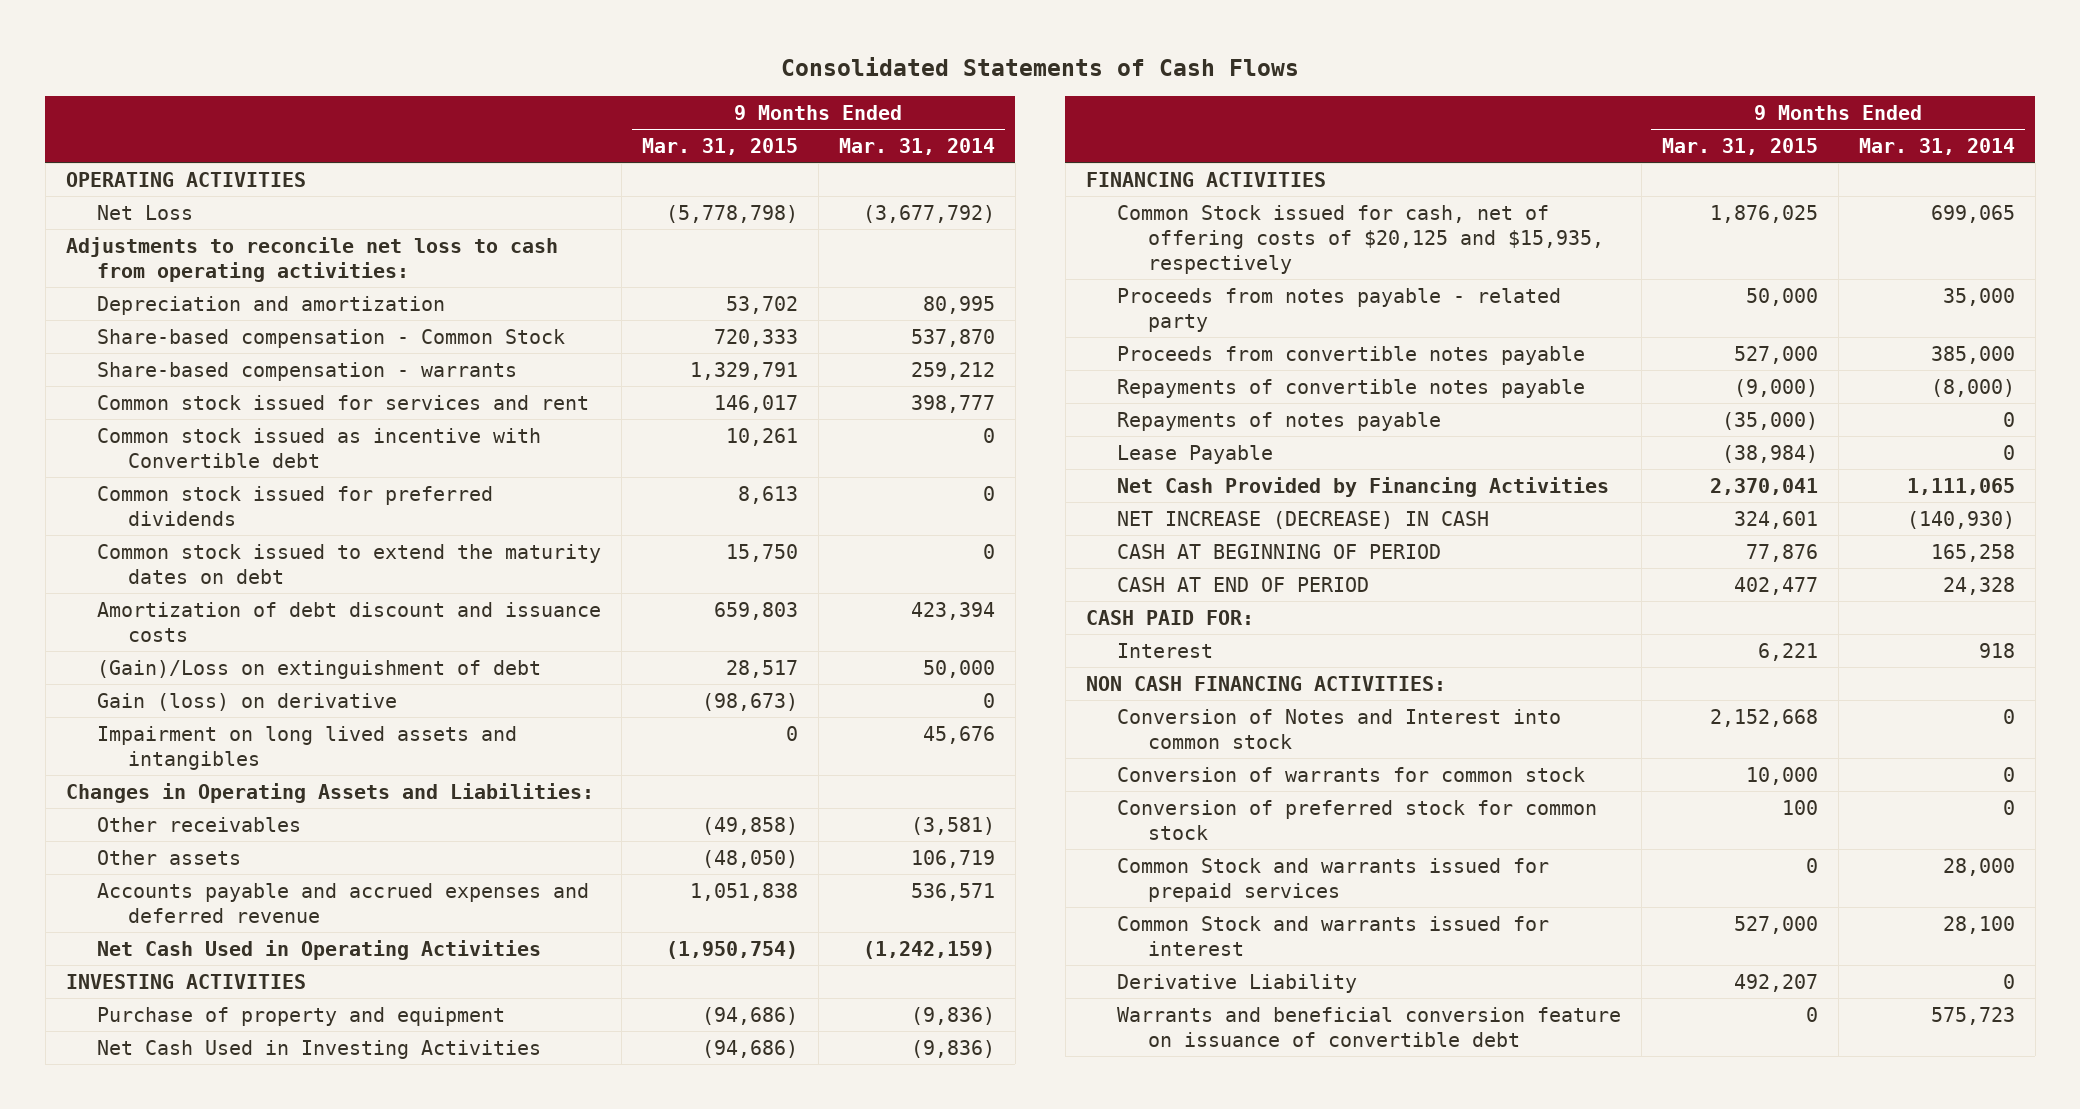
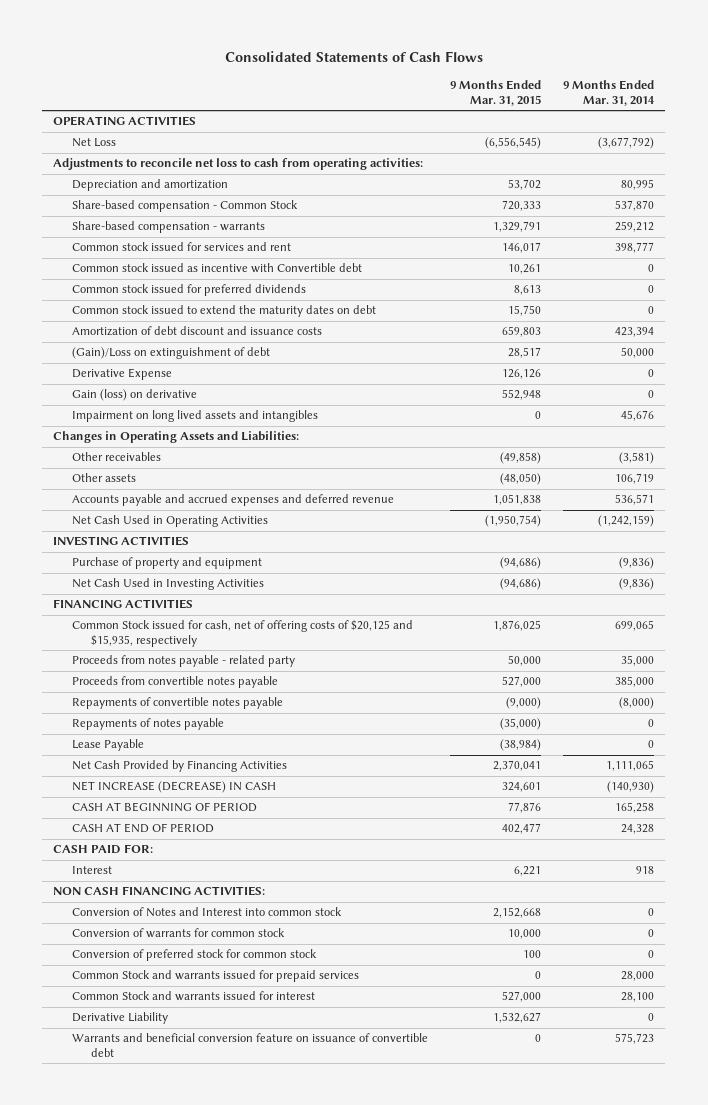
[665,204,798,223] (5,778,798) -> [485,137,542,150] (6,556,545)
none -> [72,368,173,381] Derivative Expense
[701,692,798,711] (98,673) -> [502,389,542,401] 552,948
[1733,973,1818,992] 492,207 -> [493,1012,542,1024] 1,532,627

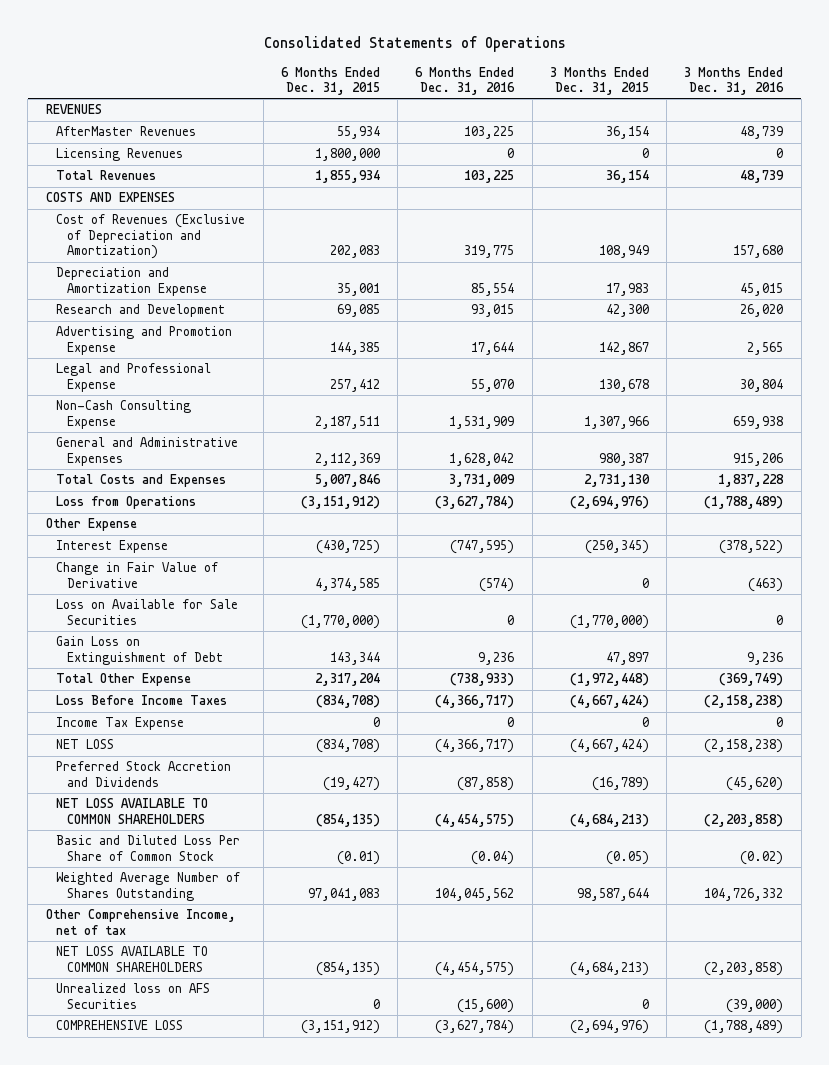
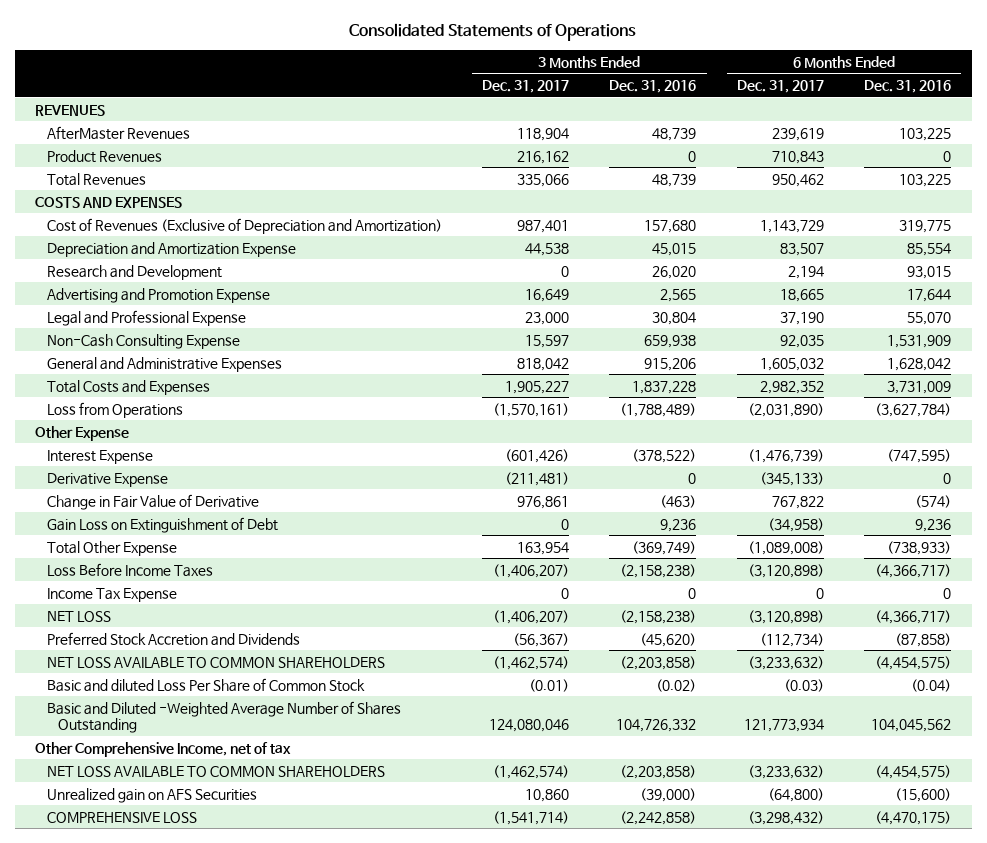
[280,66,380,95] 6 Months Ended Dec. 31, 2015 -> none
[549,66,649,95] 3 Months Ended Dec. 31, 2015 -> none
none -> [482,79,570,93] Dec. 31, 2017
none -> [736,79,824,93] Dec. 31, 2017
[56,148,184,162] Licensing Revenues -> none
none -> [46,149,162,163] Product Revenues
none -> [46,472,168,487] Derivative Expense
[56,599,239,625] Loss on Available for Sale Securities -> none
[56,835,241,861] Basic and Diluted Loss Per Share of Common Stock -> [46,677,365,692] Basic and diluted Loss Per Share of Common Stock
[56,872,241,901] Weighted Average Number of Shares Outstanding -> [46,700,401,733] Basic and Diluted -Weighted Average Number of Shares Outstanding
[56,983,211,1009] Unrealized loss on AFS Securities -> [46,787,257,803] Unrealized gain on AFS Securities
[435,1020,515,1035] (3,627,784) -> [875,810,952,825] (4,470,175)
[704,1020,784,1035] (1,788,489) -> [620,810,697,825] (2,242,858)

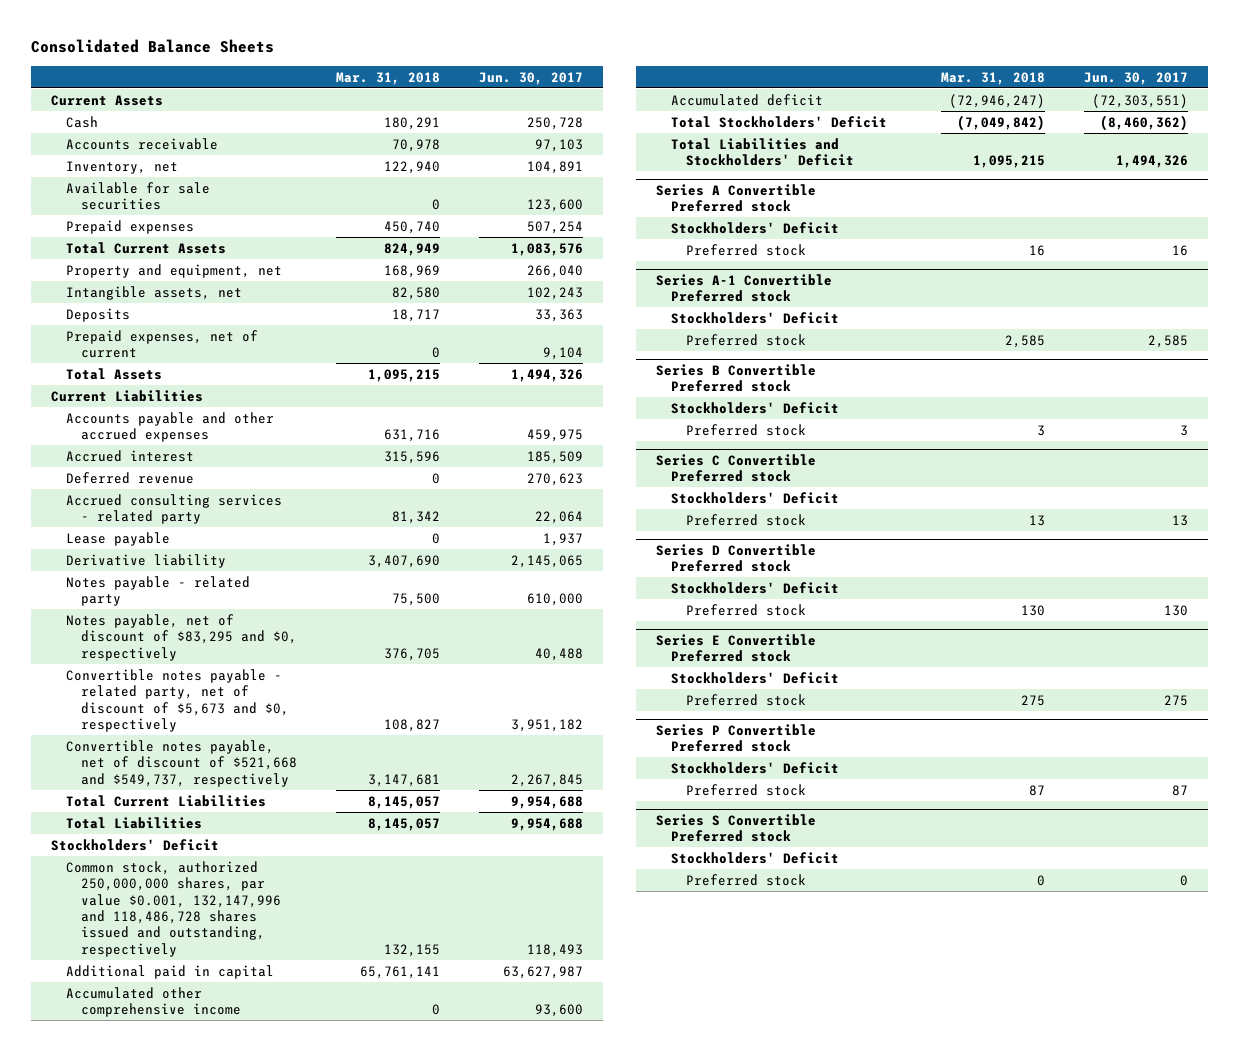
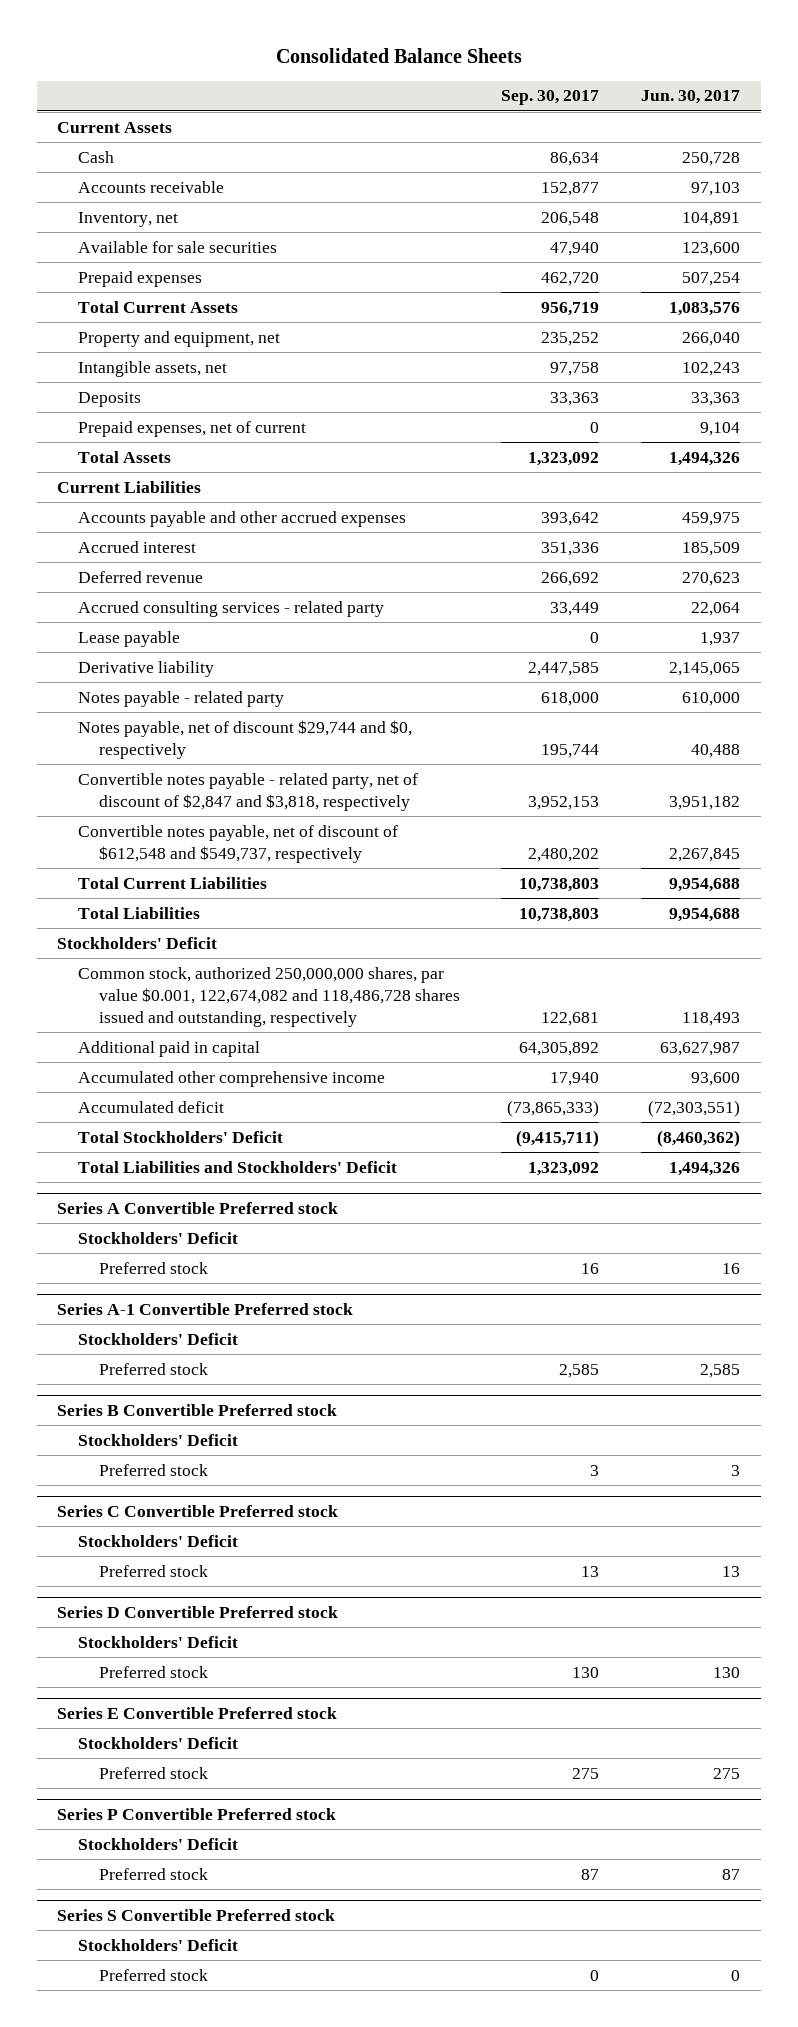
[335,71,440,85] Mar. 31, 2018 -> none
none -> [501,90,600,106] Sep. 30, 2017
[65,613,297,661] Notes payable, net of discount of $83,295 and $0, respectively -> [78,719,413,759] Notes payable, net of discount $29,744 and $0, respectively
[65,668,289,732] Convertible notes payable - related party, net of discount of $5,673 and $0, respectively -> [78,772,419,811] Convertible notes payable - related party, net of discount of $2,847 and $3,818, respectively
[65,739,297,787] Convertible notes payable, net of discount of $521,668 and $549,737, respectively -> [78,824,399,863] Convertible notes payable, net of discount of $612,548 and $549,737, respectively
[65,860,281,957] Common stock, authorized 250,000,000 shares, par value $0.001, 132,147,996 and 118,486,728 shares issued and outstanding, respectively -> [78,966,460,1027] Common stock, authorized 250,000,000 shares, par value $0.001, 122,674,082 and 118,486,728 shares issued and outstanding, respectively

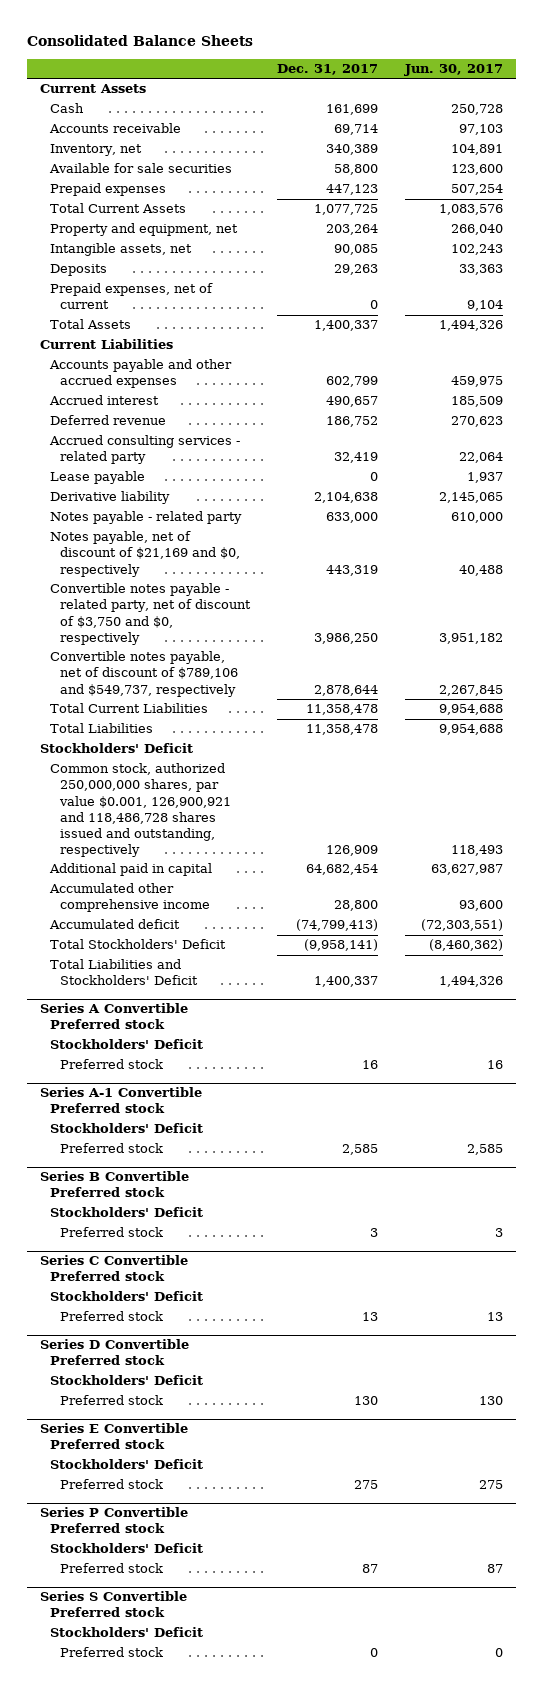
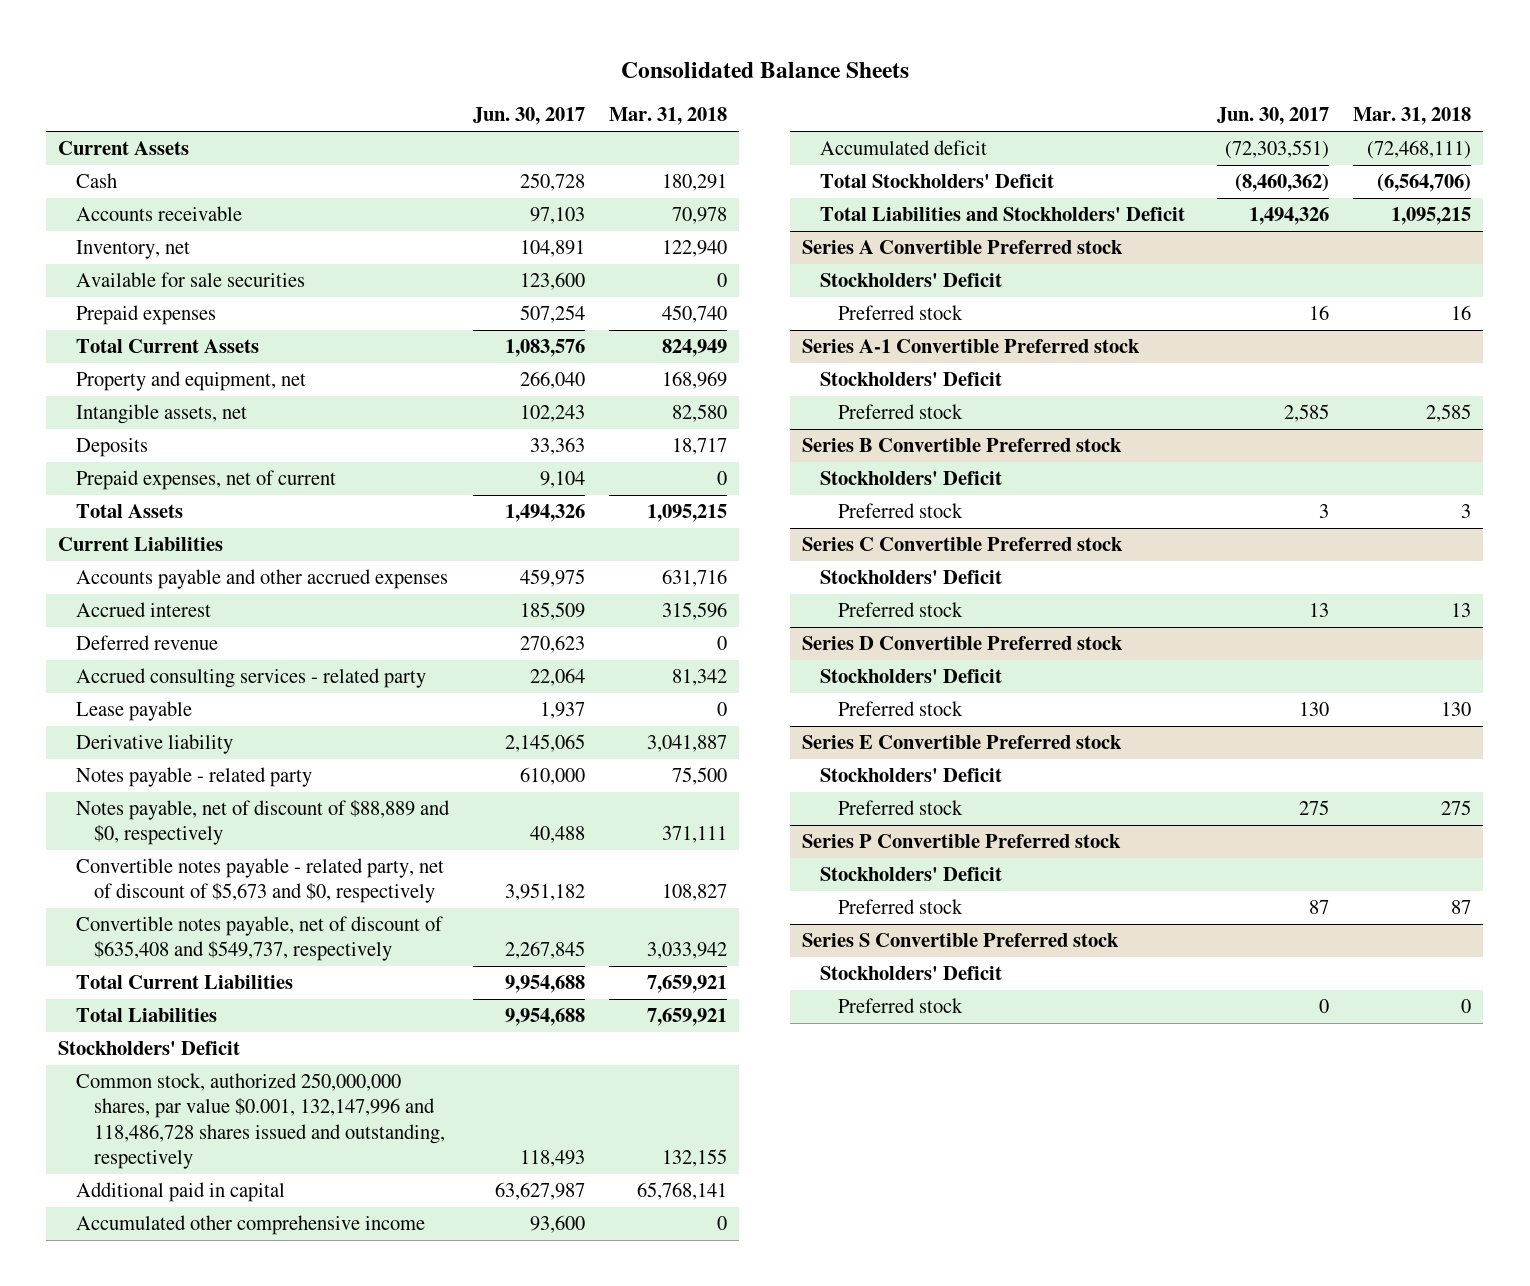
[276,63,378,75] Dec. 31, 2017 -> none
none -> [609,107,728,126] Mar. 31, 2018
[50,531,241,577] Notes payable, net of discount of $21,169 and $0, respectively -> [76,800,451,846] Notes payable, net of discount of $88,889 and $0, respectively
[50,583,252,645] Convertible notes payable - related party, net of discount of $3,750 and $0, respectively -> [76,858,445,904] Convertible notes payable - related party, net of discount of $5,673 and $0, respectively
[50,651,239,697] Convertible notes payable, net of discount of $789,106 and $549,737, respectively -> [76,916,444,962] Convertible notes payable, net of discount of $635,408 and $549,737, respectively
[50,763,232,857] Common stock, authorized 250,000,000 shares, par value $0.001, 126,900,921 and 118,486,728 shares issued and outstanding, respectively -> [76,1073,446,1170] Common stock, authorized 250,000,000 shares, par value $0.001, 132,147,996 and 118,486,728 shares issued and outstanding, respectively

